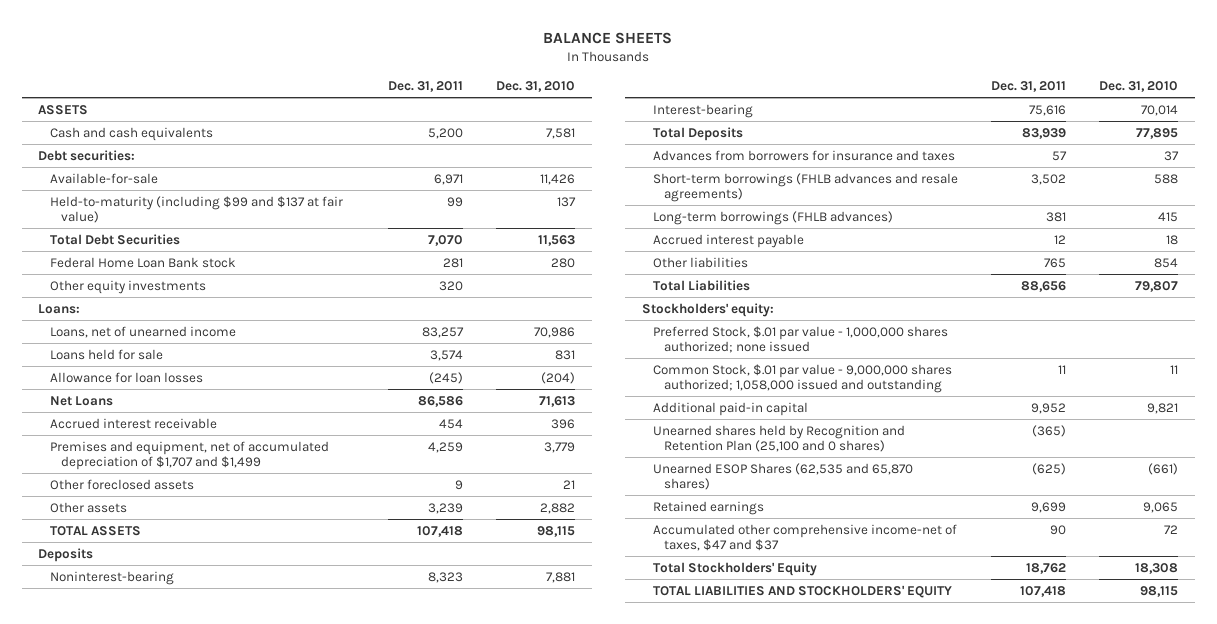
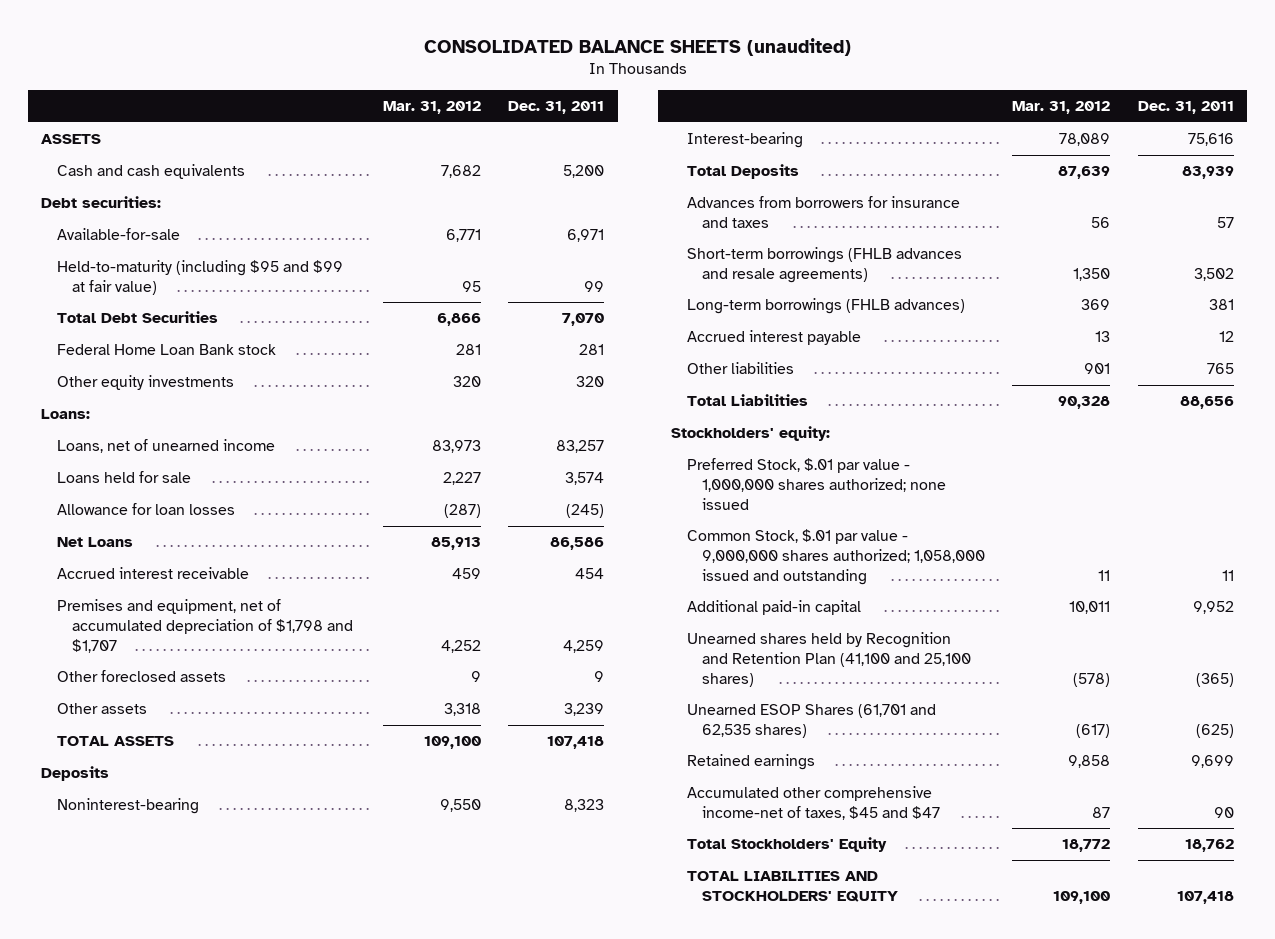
[543,31,673,44] BALANCE SHEETS -> [423,37,851,56] CONSOLIDATED BALANCE SHEETS (unaudited)
[495,81,575,93] Dec. 31, 2010 -> none
none -> [382,101,481,115] Mar. 31, 2012
[49,195,343,224] Held-to-maturity (including $99 and $137 at fair value) -> [56,260,343,296] Held-to-maturity (including $95 and $99 at fair value)
[49,440,329,471] Premises and equipment, net of accumulated depreciation of $1,707 and $1,499 -> [56,599,354,653] Premises and equipment, net of accumulated depreciation of $1,798 and $1,707
[652,424,905,453] Unearned shares held by Recognition and Retention Plan (25,100 and 0 shares) -> [686,632,972,687] Unearned shares held by Recognition and Retention Plan (41,100 and 25,100 shares)
[652,462,913,491] Unearned ESOP Shares (62,535 and 65,870 shares) -> [686,704,936,739] Unearned ESOP Shares (61,701 and 62,535 shares)
[652,523,957,552] Accumulated other comprehensive income-net of taxes, $47 and $37 -> [686,786,941,821] Accumulated other comprehensive income-net of taxes, $45 and $47

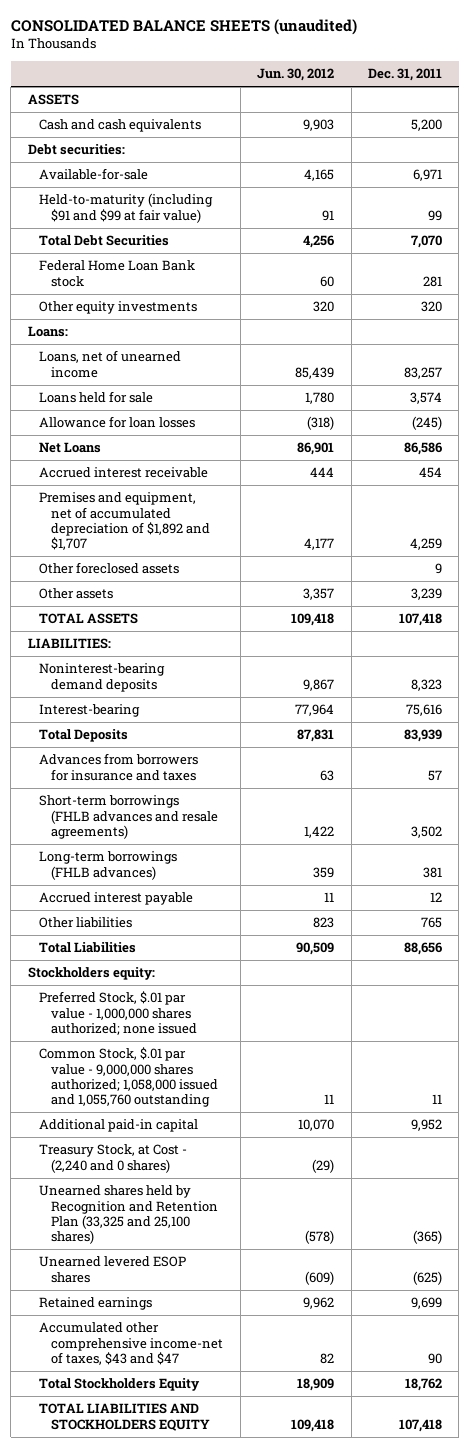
[382,101,481,115] Mar. 31, 2012 -> none
none -> [257,68,335,82] Jun. 30, 2012
[56,260,343,296] Held-to-maturity (including $95 and $99 at fair value) -> [39,193,214,223] Held-to-maturity (including $91 and $99 at fair value)
[56,599,354,653] Premises and equipment, net of accumulated depreciation of $1,798 and $1,707 -> [39,492,211,550] Premises and equipment, net of accumulated depreciation of $1,892 and $1,707
[41,766,110,782] Deposits -> none
none -> [27,638,111,650] LIABILITIES:
[56,798,199,815] Noninterest-bearing -> [39,663,166,692] Noninterest-bearing demand deposits
[671,426,831,442] Stockholders' equity: -> [27,967,155,981] Stockholders equity:
[686,529,986,585] Common Stock, $.01 par value - 9,000,000 shares authorized; 1,058,000 issued and outstanding -> [39,1047,219,1107] Common Stock, $.01 par value - 9,000,000 shares authorized; 1,058,000 issued and 1,055,760 outstanding
none -> [39,1144,188,1173] Treasury Stock, at Cost - (2,240 and 0 shares)
[686,632,972,687] Unearned shares held by Recognition and Retention Plan (41,100 and 25,100 shares) -> [39,1185,219,1244] Unearned shares held by Recognition and Retention Plan (33,325 and 25,100 shares)
[686,704,936,739] Unearned ESOP Shares (61,701 and 62,535 shares) -> [39,1256,187,1283] Unearned levered ESOP shares
[686,786,941,821] Accumulated other comprehensive income-net of taxes, $45 and $47 -> [39,1322,224,1365] Accumulated other comprehensive income-net of taxes, $43 and $47
[686,837,887,853] Total Stockholders' Equity -> [39,1378,201,1392] Total Stockholders Equity
[686,871,899,903] TOTAL LIABILITIES AND STOCKHOLDERS' EQUITY -> [39,1403,211,1431] TOTAL LIABILITIES AND STOCKHOLDERS EQUITY

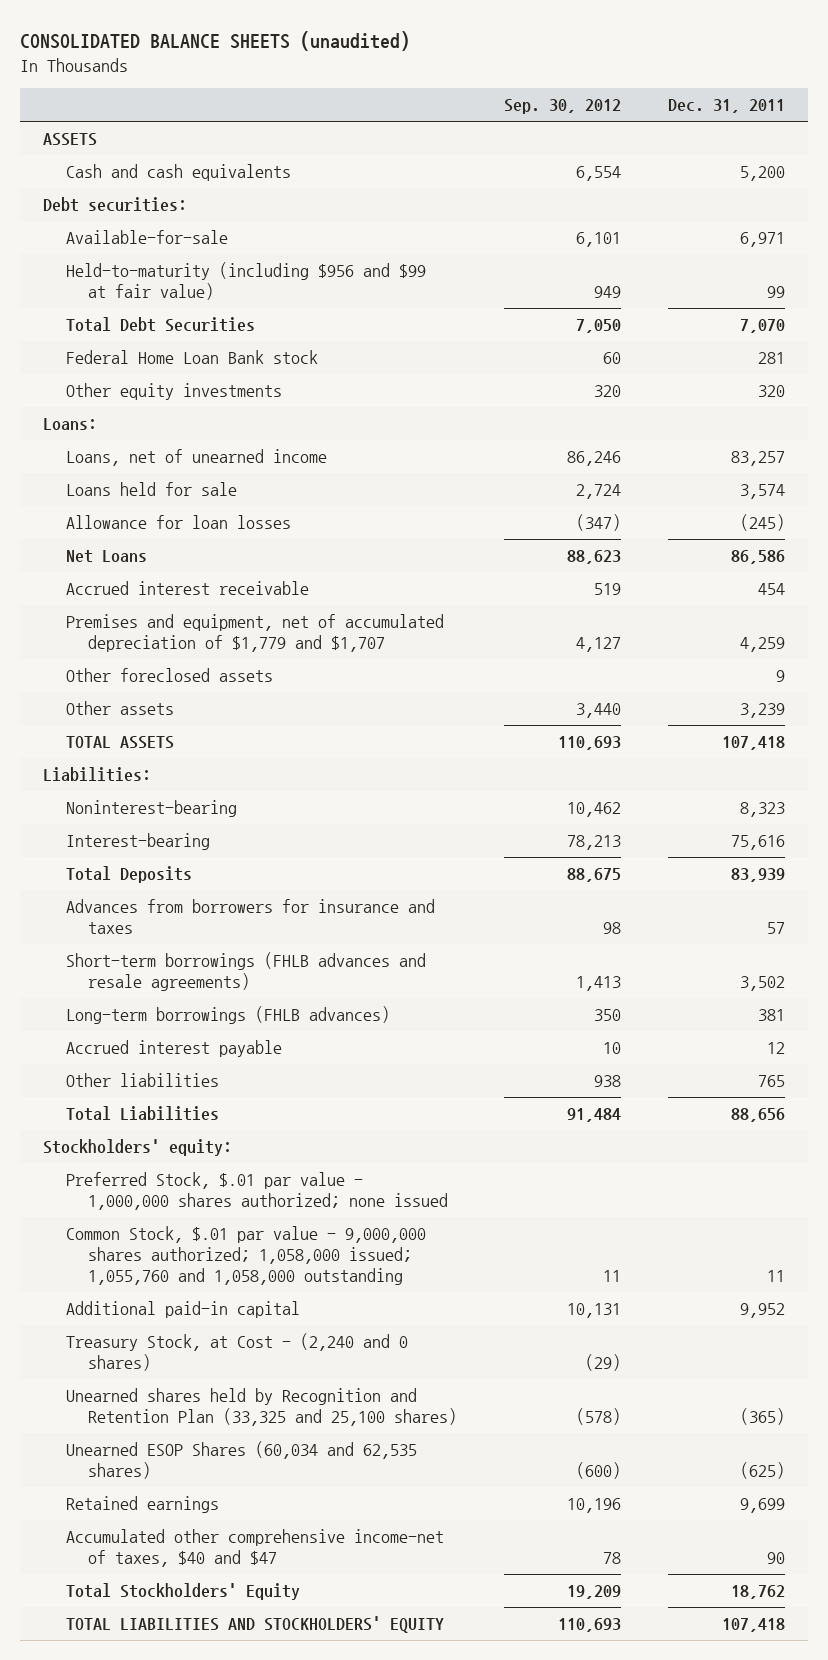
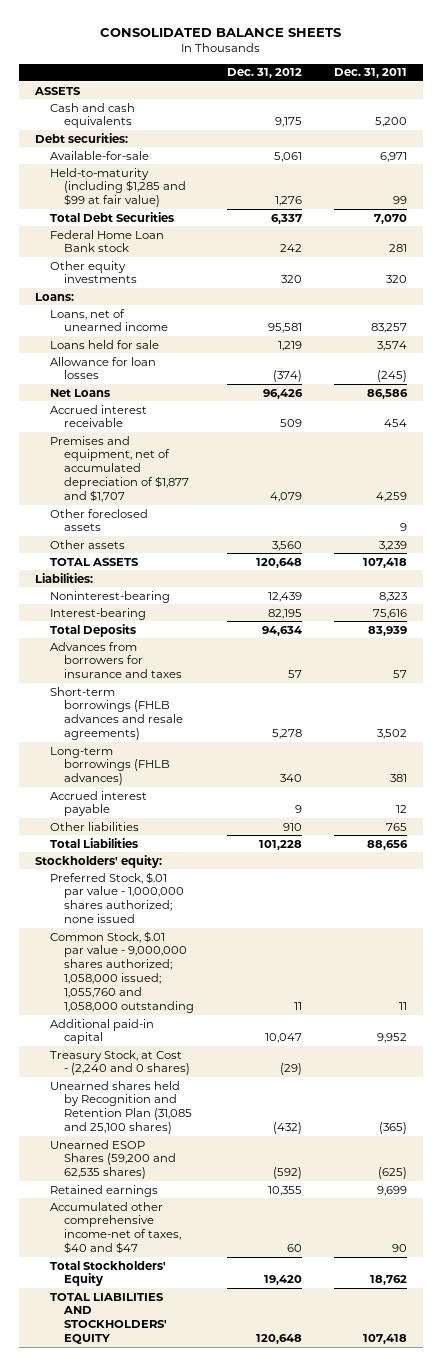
[20,31,411,52] CONSOLIDATED BALANCE SHEETS (unaudited) -> [100,27,342,37] CONSOLIDATED BALANCE SHEETS
[503,99,621,115] Sep. 30, 2012 -> none
none -> [226,68,302,79] Dec. 31, 2012
[65,262,426,300] Held-to-maturity (including $956 and $99 at fair value) -> [49,167,187,208] Held-to-maturity (including $1,285 and $99 at fair value)
[65,614,444,652] Premises and equipment, net of accumulated depreciation of $1,779 and $1,707 -> [49,435,190,503] Premises and equipment, net of accumulated depreciation of $1,877 and $1,707
[65,1388,457,1426] Unearned shares held by Recognition and Retention Plan (33,325 and 25,100 shares) -> [49,1080,193,1135] Unearned shares held by Recognition and Retention Plan (31,085 and 25,100 shares)
[65,1441,417,1479] Unearned ESOP Shares (60,034 and 62,535 shares) -> [49,1139,177,1180] Unearned ESOP Shares (59,200 and 62,535 shares)

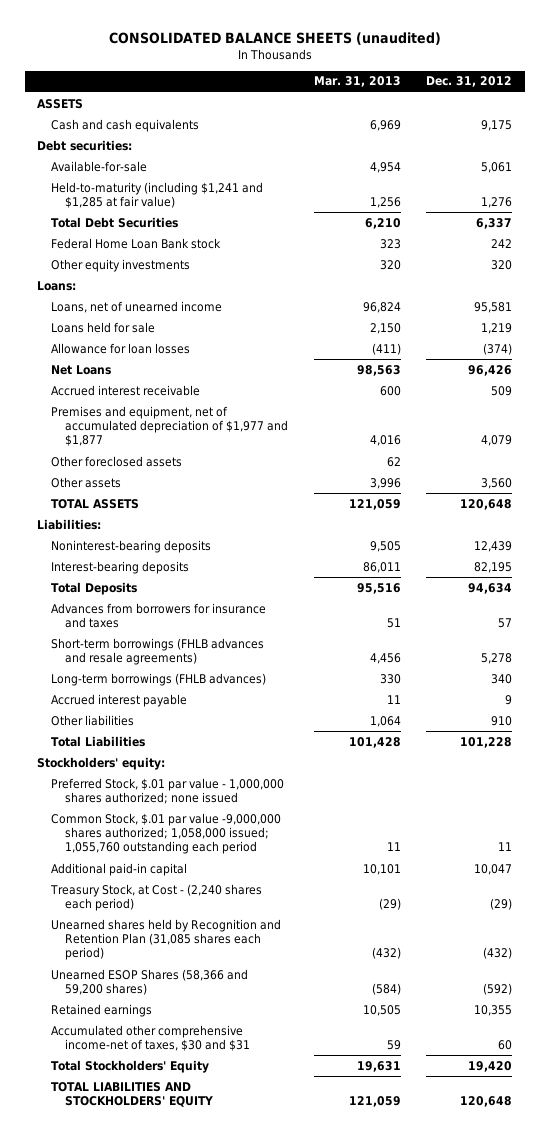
[100,27,342,37] CONSOLIDATED BALANCE SHEETS -> [108,31,441,45] CONSOLIDATED BALANCE SHEETS (unaudited)
[334,68,408,79] Dec. 31, 2011 -> none
none -> [313,76,401,88] Mar. 31, 2013
[49,167,187,208] Held-to-maturity (including $1,285 and $99 at fair value) -> [51,181,264,209] Held-to-maturity (including $1,241 and $1,285 at fair value)
[49,435,190,503] Premises and equipment, net of accumulated depreciation of $1,877 and $1,707 -> [51,405,289,447] Premises and equipment, net of accumulated depreciation of $1,977 and $1,877
[49,590,170,603] Noninterest-bearing -> [51,539,212,553] Noninterest-bearing deposits
[49,607,146,620] Interest-bearing -> [51,560,190,574] Interest-bearing deposits
[49,930,195,1014] Common Stock, $.01 par value - 9,000,000 shares authorized; 1,058,000 issued; 1,055,760 and 1,058,000 outstanding -> [51,812,282,855] Common Stock, $.01 par value -9,000,000 shares authorized; 1,058,000 issued; 1,055,760 outstanding each period
[49,1049,191,1076] Treasury Stock, at Cost - (2,240 and 0 shares) -> [50,883,263,912] Treasury Stock, at Cost - (2,240 shares each period)
[49,1080,193,1135] Unearned shares held by Recognition and Retention Plan (31,085 and 25,100 shares) -> [51,918,282,961] Unearned shares held by Recognition and Retention Plan (31,085 shares each period)
[49,1139,177,1180] Unearned ESOP Shares (59,200 and 62,535 shares) -> [51,968,249,996] Unearned ESOP Shares (58,366 and 59,200 shares)
[49,1201,182,1255] Accumulated other comprehensive income-net of taxes, $40 and $47 -> [51,1024,251,1052] Accumulated other comprehensive income-net of taxes, $30 and $31

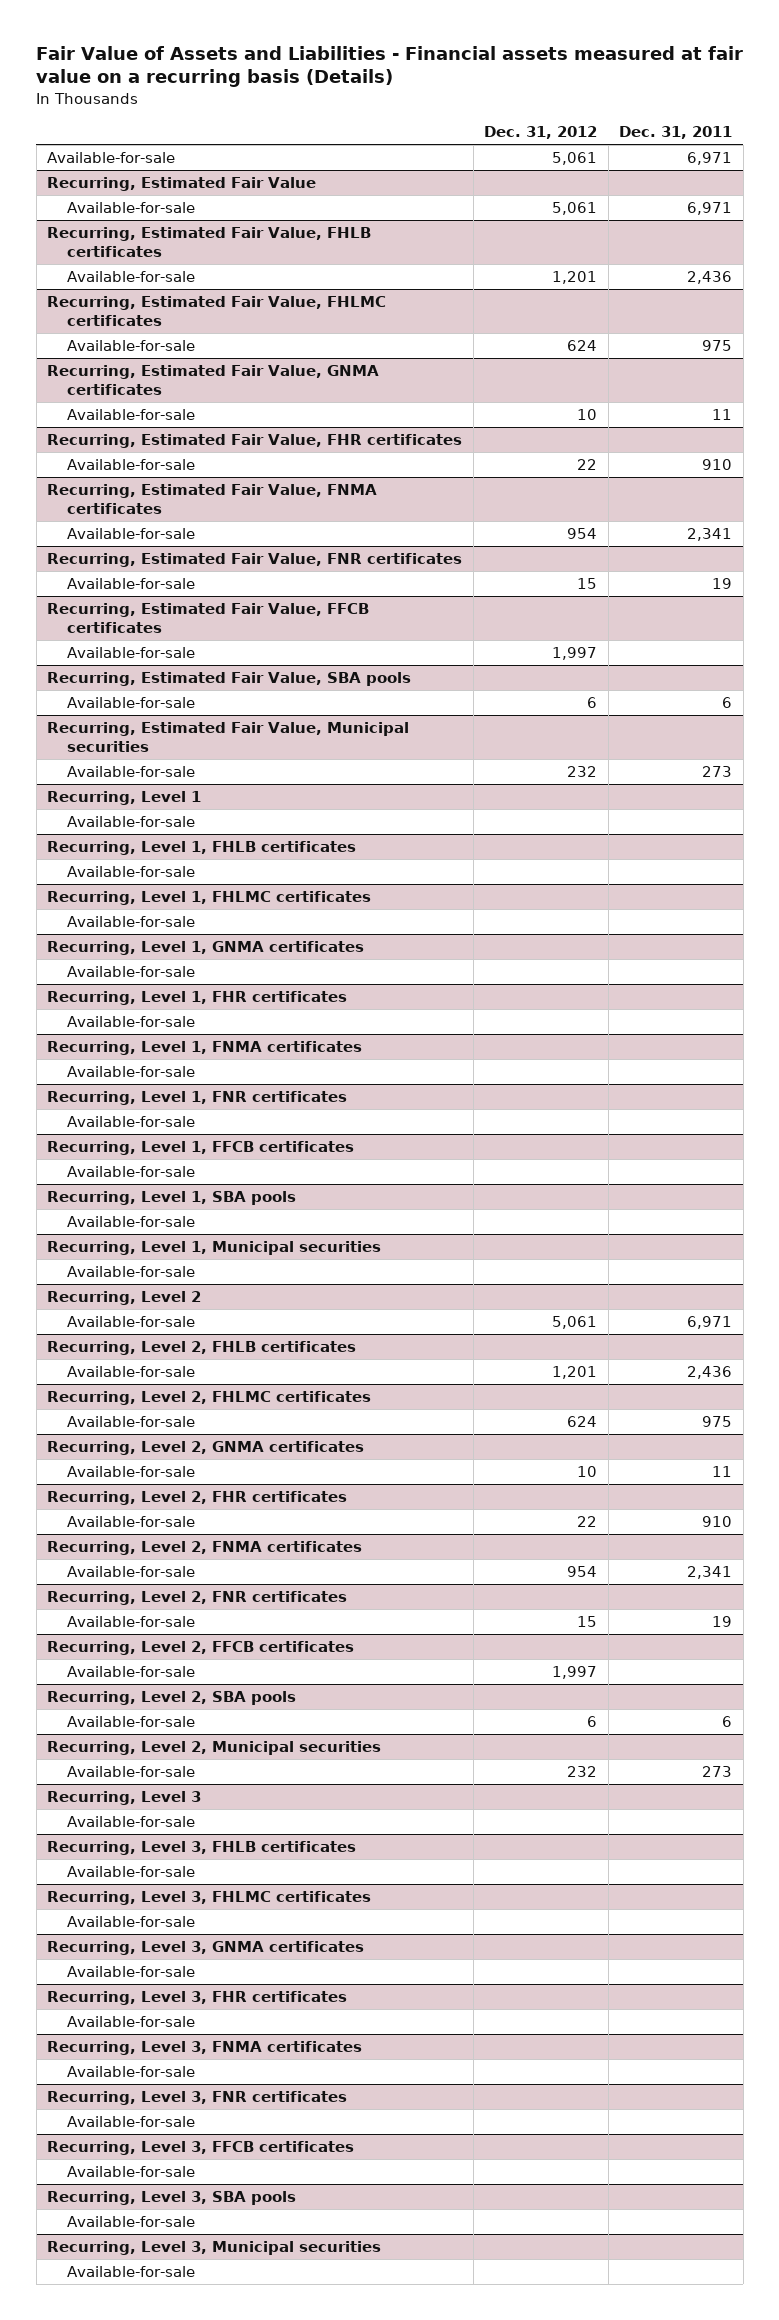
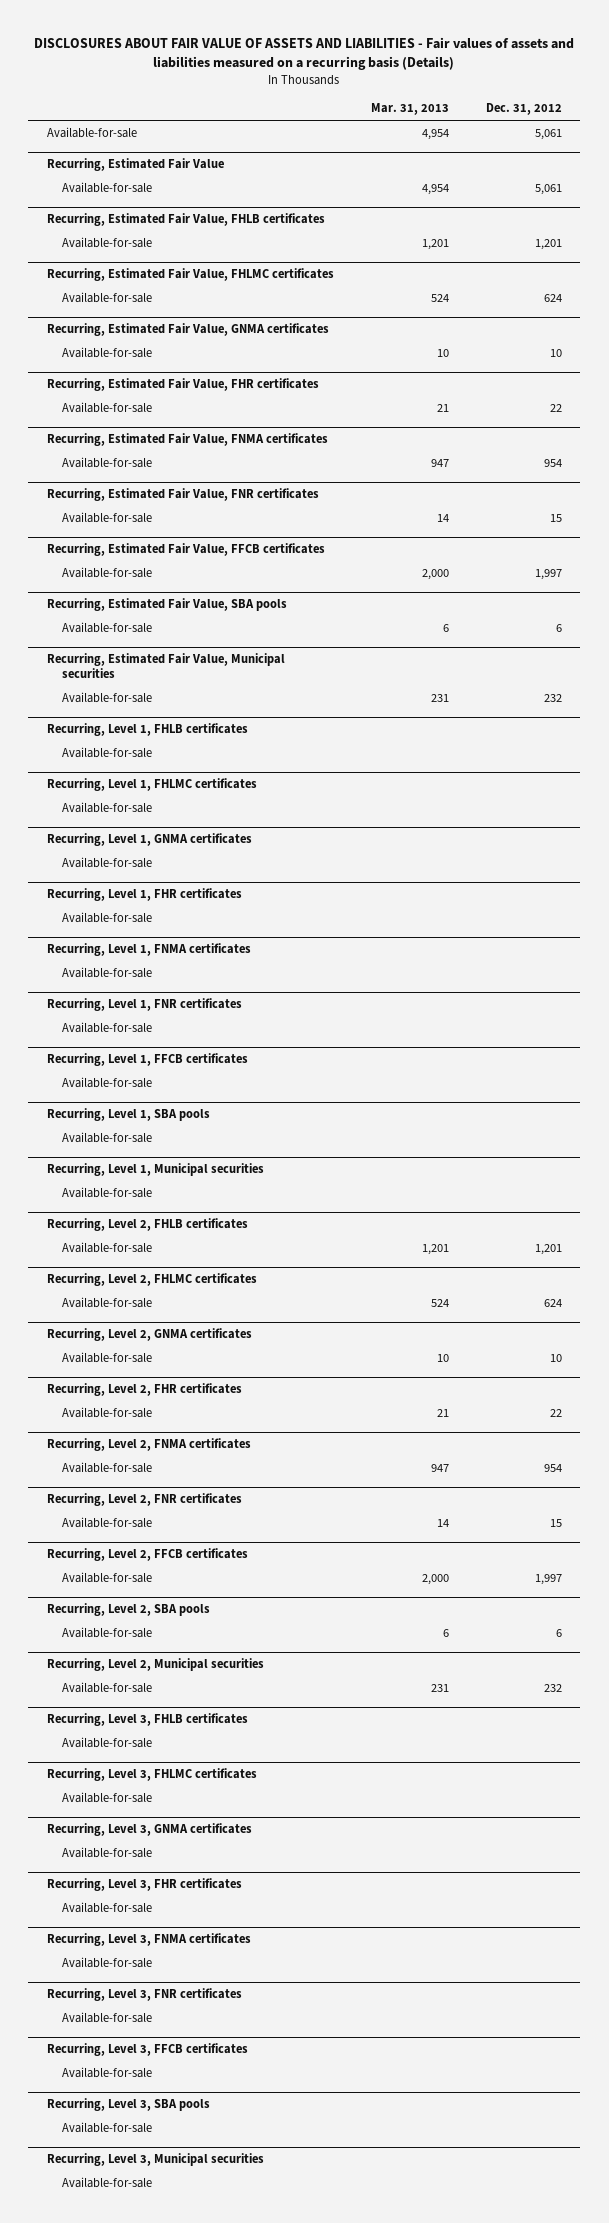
[36,45,744,88] Fair Value of Assets and Liabilities - Financial assets measured at fair value on a recurring basis (Details) -> [34,36,575,70] DISCLOSURES ABOUT FAIR VALUE OF ASSETS AND LIABILITIES - Fair values of assets and liabilities measured on a recurring basis (Details)
[619,126,733,140] Dec. 31, 2011 -> none
none -> [370,103,449,116] Mar. 31, 2013
[47,791,202,806] Recurring, Level 1 -> none
[67,816,196,828] Available-for-sale -> none
[47,1291,202,1306] Recurring, Level 2 -> none
[67,1316,196,1328] Available-for-sale -> none
[47,1791,202,1806] Recurring, Level 3 -> none
[67,1816,196,1828] Available-for-sale -> none

